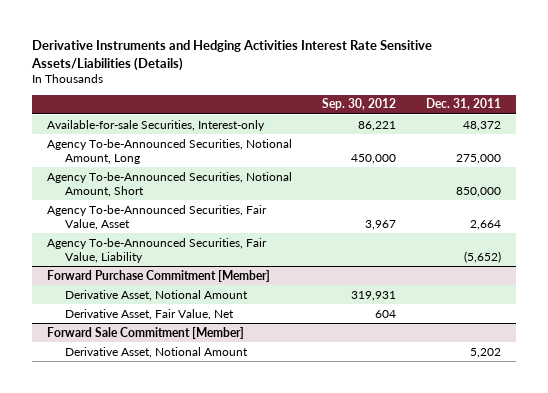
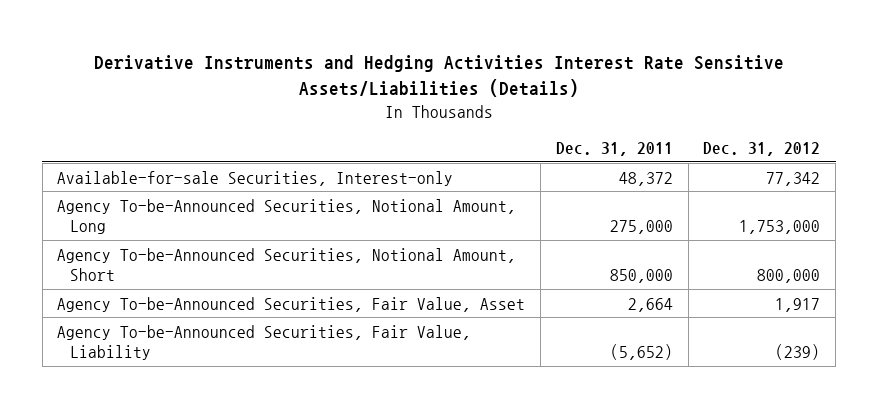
[322,98,397,111] Sep. 30, 2012 -> none
none -> [703,141,821,156] Dec. 31, 2012
[47,269,271,282] Forward Purchase Commitment [Member] -> none
[65,289,249,301] Derivative Asset, Notional Amount -> none
[65,308,235,320] Derivative Asset, Fair Value, Net -> none
[47,326,245,339] Forward Sale Commitment [Member] -> none
[65,346,249,358] Derivative Asset, Notional Amount -> none

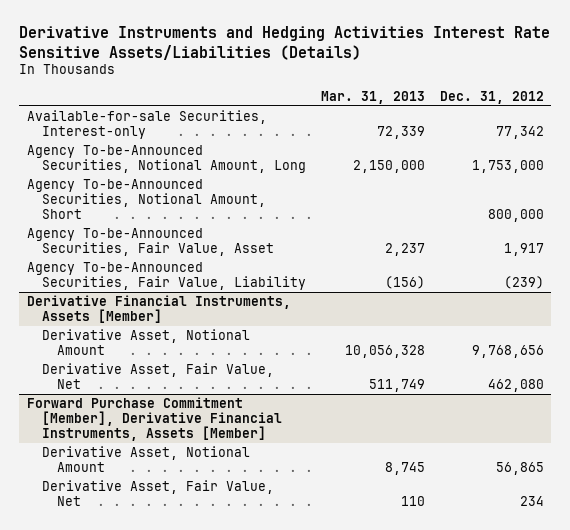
[555,141,673,156] Dec. 31, 2011 -> none
none -> [320,90,425,104] Mar. 31, 2013
none -> [26,295,291,324] Derivative Financial Instruments, Assets [Member]
none -> [41,329,250,356] Derivative Asset, Notional Amount
none -> [41,363,274,390] Derivative Asset, Fair Value, Net
none -> [26,397,282,442] Forward Purchase Commitment [Member], Derivative Financial Instruments, Assets [Member]
none -> [41,446,250,473] Derivative Asset, Notional Amount
none -> [41,480,274,507] Derivative Asset, Fair Value, Net

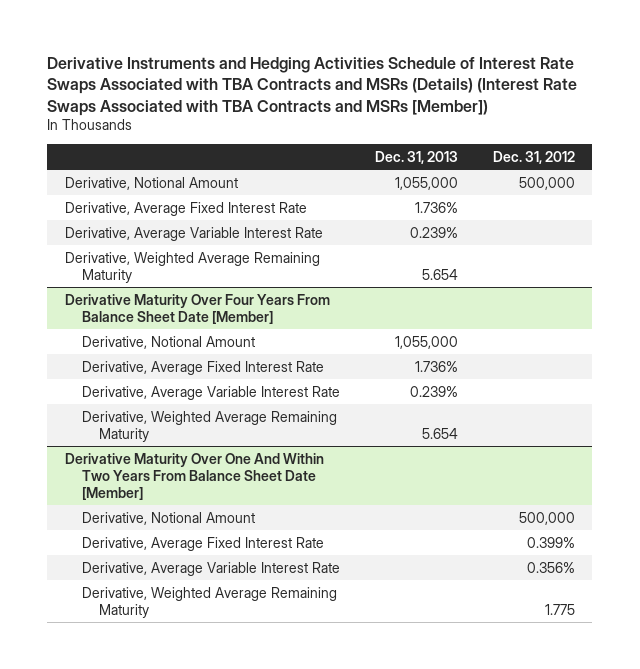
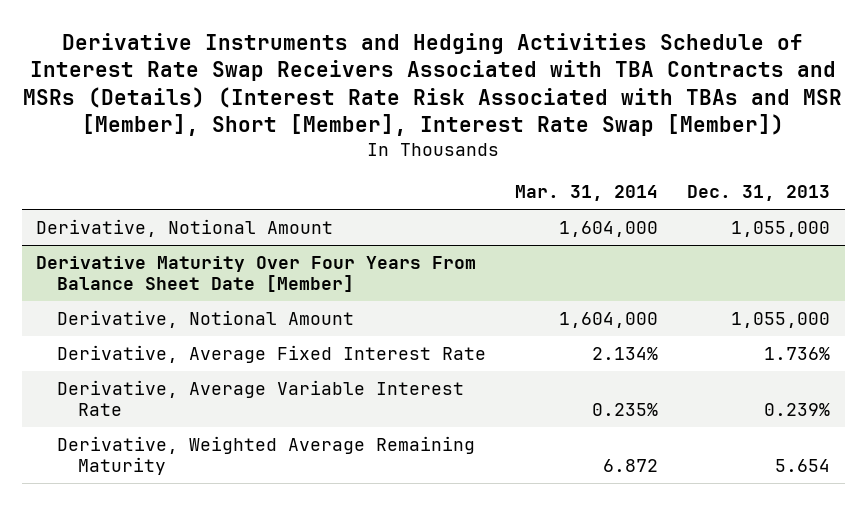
[47,56,578,116] Derivative Instruments and Hedging Activities Schedule of Interest Rate Swaps Associated with TBA Contracts and MSRs (Details) (Interest Rate Swaps Associated with TBA Contracts and MSRs [Member]) -> [23,32,843,137] Derivative Instruments and Hedging Activities Schedule of Interest Rate Swap Receivers Associated with TBA Contracts and MSRs (Details) (Interest Rate Risk Associated with TBAs and MSR [Member], Short [Member], Interest Rate Swap [Member])
[492,150,575,164] Dec. 31, 2012 -> none
none -> [515,185,659,202] Mar. 31, 2014
[64,201,307,216] Derivative, Average Fixed Interest Rate -> none
[64,226,323,241] Derivative, Average Variable Interest Rate -> none
[64,251,320,283] Derivative, Weighted Average Remaining Maturity -> none
[64,452,324,500] Derivative Maturity Over One And Within Two Years From Balance Sheet Date [Member] -> none
[81,511,255,525] Derivative, Notional Amount -> none
[81,536,324,551] Derivative, Average Fixed Interest Rate -> none
[81,561,340,576] Derivative, Average Variable Interest Rate -> none
[81,586,337,618] Derivative, Weighted Average Remaining Maturity -> none

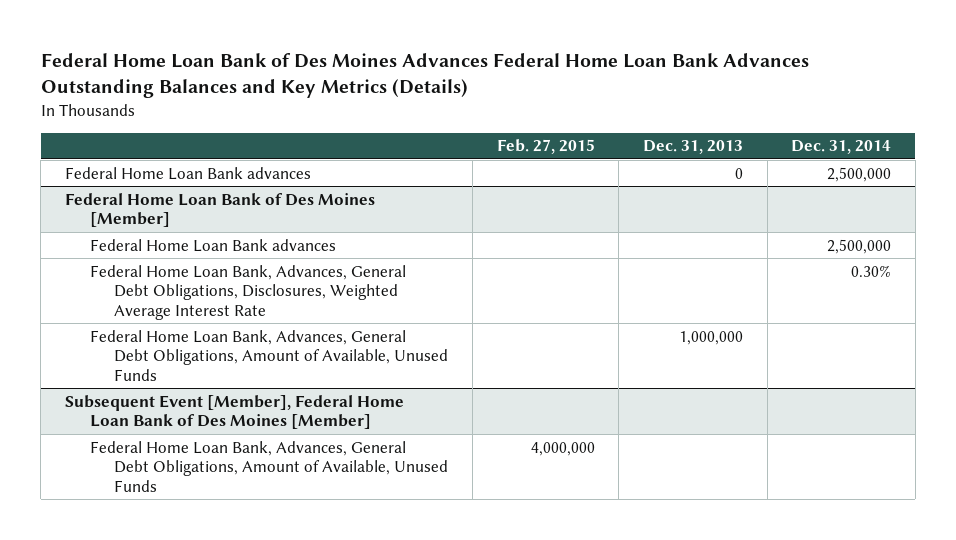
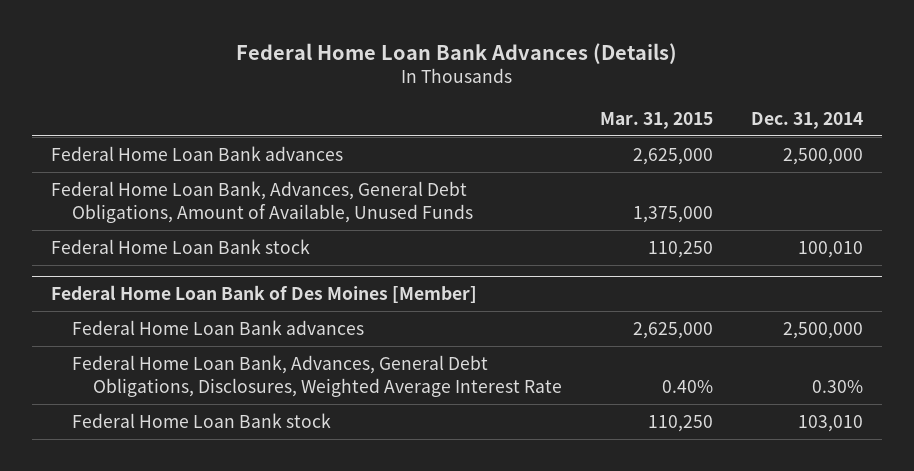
[40,52,809,99] Federal Home Loan Bank of Des Moines Advances Federal Home Loan Bank Advances Outstanding Balances and Key Metrics (Details) -> [236,42,678,64] Federal Home Loan Bank Advances (Details)
[496,139,595,155] Feb. 27, 2015 -> none
[642,140,743,155] Dec. 31, 2013 -> none
none -> [600,111,714,129] Mar. 31, 2015
none -> [51,180,474,223] Federal Home Loan Bank, Advances, General Debt Obligations, Amount of Available, Unused Funds
none -> [51,238,311,254] Federal Home Loan Bank stock
[89,329,449,381] Federal Home Loan Bank, Advances, General Debt Obligations, Amount of Available, Unused Funds -> none
[64,394,404,430] Subsequent Event [Member], Federal Home Loan Bank of Des Moines [Member] -> none
[89,440,449,492] Federal Home Loan Bank, Advances, General Debt Obligations, Amount of Available, Unused Funds -> none
none -> [72,412,332,428] Federal Home Loan Bank stock

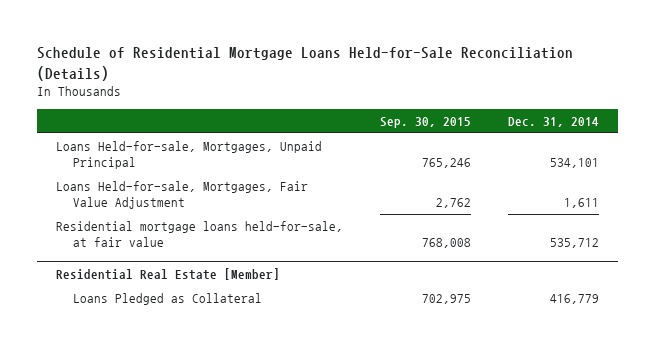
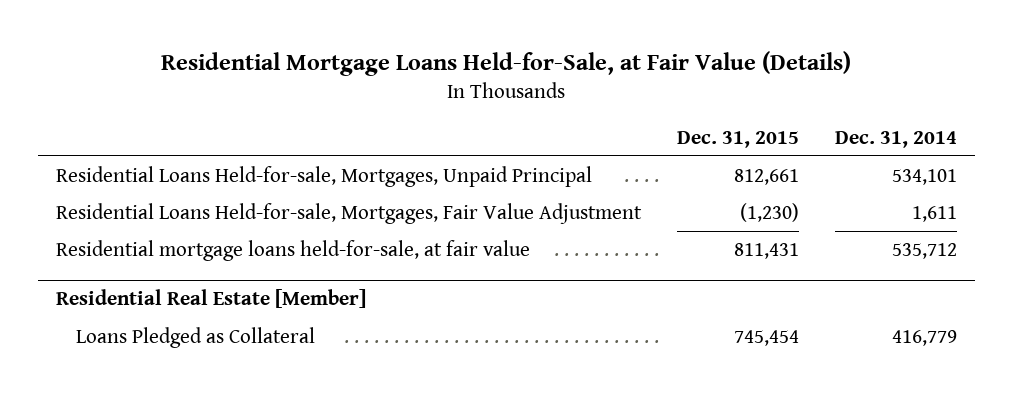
[37,47,574,81] Schedule of Residential Mortgage Loans Held-for-Sale Reconciliation (Details) -> [161,50,852,76] Residential Mortgage Loans Held-for-Sale, at Fair Value (Details)
[380,116,472,128] Sep. 30, 2015 -> none
none -> [676,130,799,148] Dec. 31, 2015
[55,141,322,169] Loans Held-for-sale, Mortgages, Unpaid Principal -> [55,166,592,188] Residential Loans Held-for-sale, Mortgages, Unpaid Principal
[55,181,308,209] Loans Held-for-sale, Mortgages, Fair Value Adjustment -> [55,203,642,225] Residential Loans Held-for-sale, Mortgages, Fair Value Adjustment

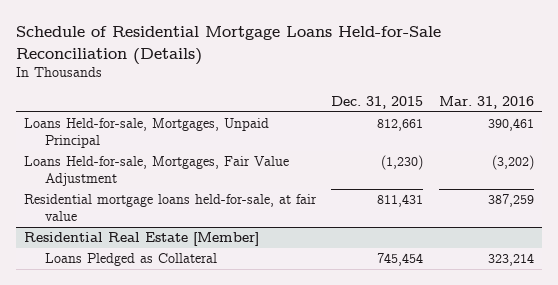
[161,50,852,76] Residential Mortgage Loans Held-for-Sale, at Fair Value (Details) -> [15,26,441,65] Schedule of Residential Mortgage Loans Held-for-Sale Reconciliation (Details)
[834,130,957,148] Dec. 31, 2014 -> none
none -> [438,96,534,110] Mar. 31, 2016
[55,166,592,188] Residential Loans Held-for-sale, Mortgages, Unpaid Principal -> [23,118,269,149] Loans Held-for-sale, Mortgages, Unpaid Principal
[55,203,642,225] Residential Loans Held-for-sale, Mortgages, Fair Value Adjustment -> [23,156,289,187] Loans Held-for-sale, Mortgages, Fair Value Adjustment

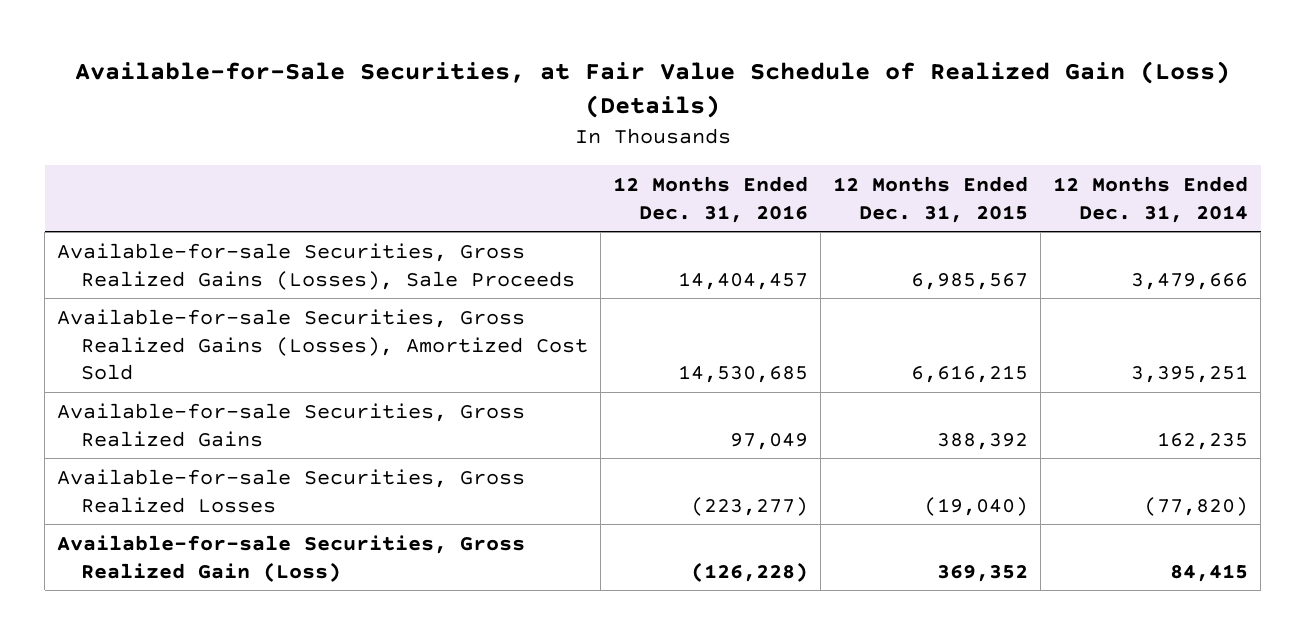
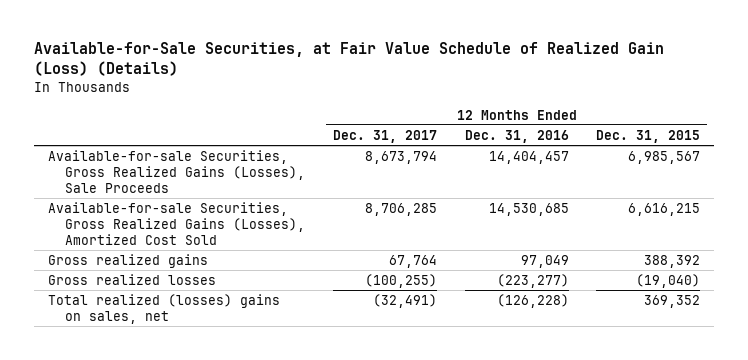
[1053,175,1249,223] 12 Months Ended Dec. 31, 2014 -> none
none -> [332,129,437,143] Dec. 31, 2017
[57,402,526,447] Available-for-sale Securities, Gross Realized Gains -> [47,253,208,268] Gross realized gains
[57,468,526,513] Available-for-sale Securities, Gross Realized Losses -> [47,273,216,285] Gross realized losses
[57,534,526,582] Available-for-sale Securities, Gross Realized Gain (Loss) -> [47,293,280,324] Total realized (losses) gains on sales, net

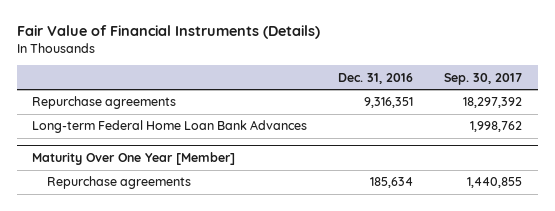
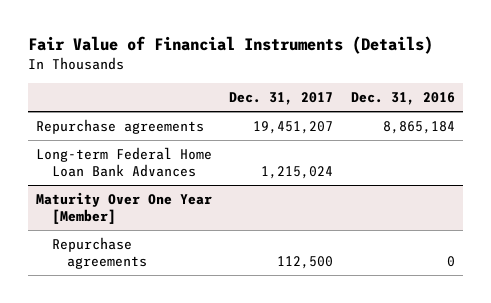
[444,72,523,85] Sep. 30, 2017 -> none
none -> [229,92,334,106] Dec. 31, 2017
[364,97,414,109] 9,316,351 -> [382,121,455,135] 8,865,184
[370,177,414,189] 185,634 -> [446,255,455,267] 0

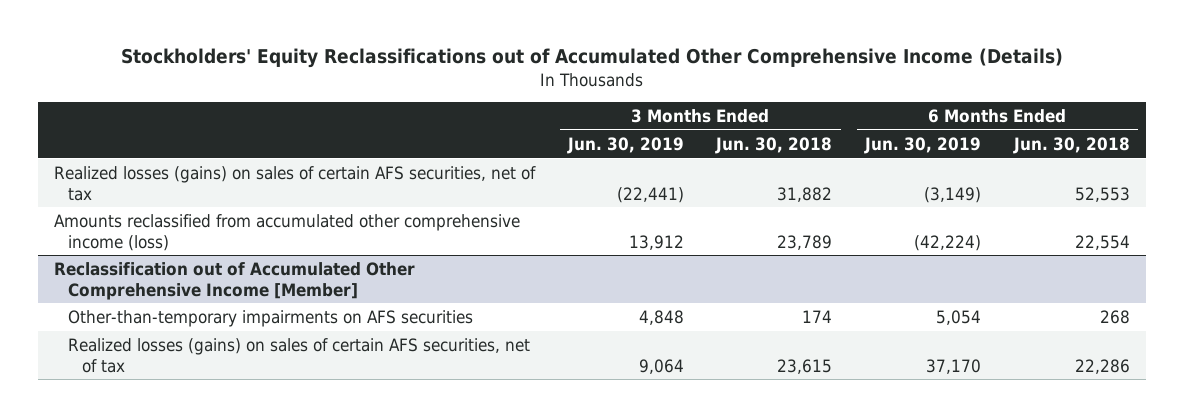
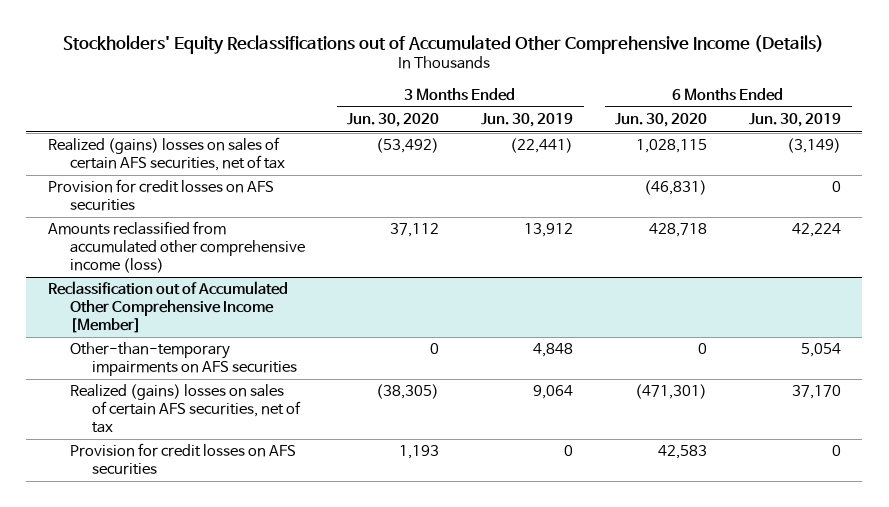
[715,136,833,154] Jun. 30, 2018 -> none
[1012,136,1130,154] Jun. 30, 2018 -> none
none -> [347,113,440,128] Jun. 30, 2020
none -> [615,113,708,128] Jun. 30, 2020
[54,165,537,201] Realized losses (gains) on sales of certain AFS securities, net of tax -> [47,137,285,172] Realized (gains) losses on sales of certain AFS securities, net of tax
none -> [47,179,274,212] Provision for credit losses on AFS securities
[914,234,982,251] (42,224) -> [792,223,842,238] 42,224
[68,337,531,373] Realized losses (gains) on sales of certain AFS securities, net of tax -> [69,384,302,434] Realized (gains) losses on sales of certain AFS securities, net of tax
none -> [69,443,296,476] Provision for credit losses on AFS securities

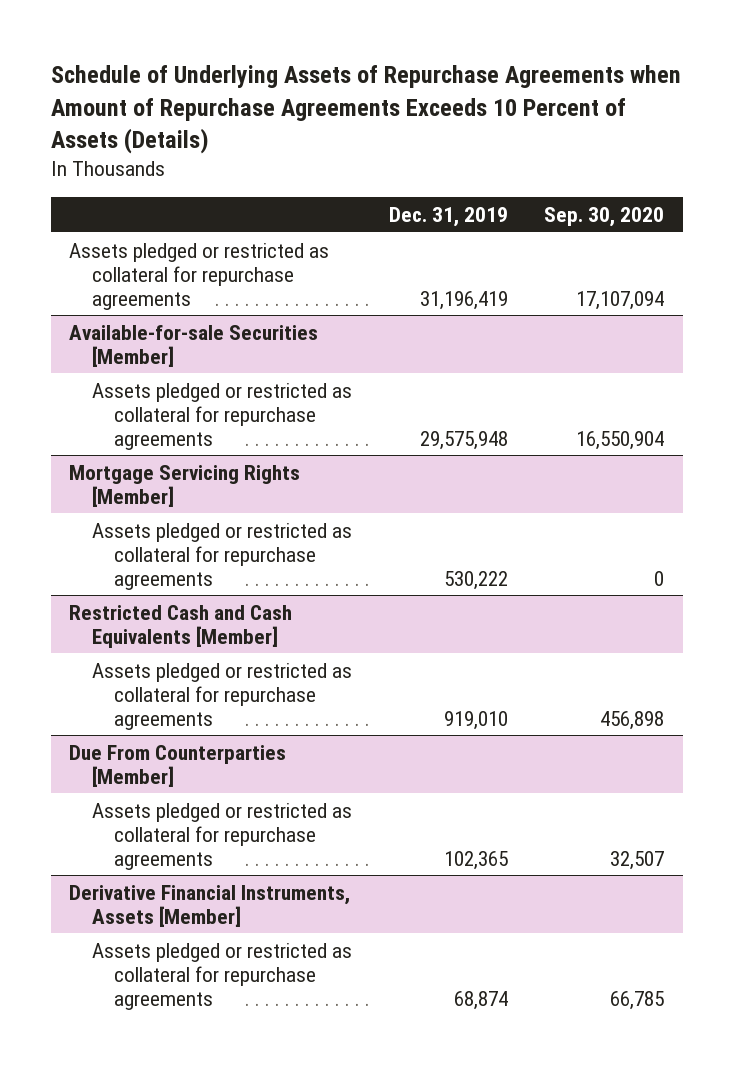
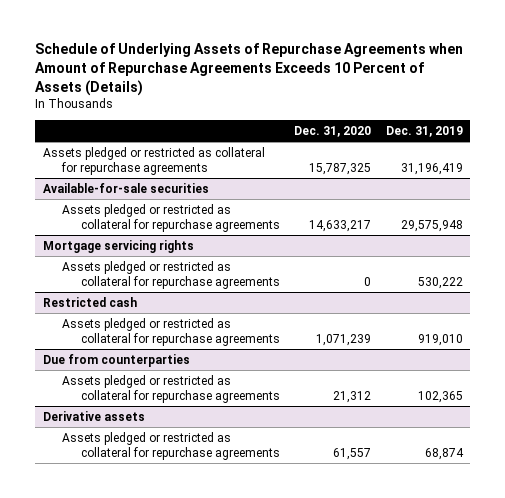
[544,206,665,227] Sep. 30, 2020 -> none
none -> [294,126,372,138] Dec. 31, 2020
[69,324,319,367] Available-for-sale Securities [Member] -> [42,182,209,193] Available-for-sale securities
[69,464,301,507] Mortgage Servicing Rights [Member] -> [42,239,194,253] Mortgage servicing rights
[69,604,293,648] Restricted Cash and Cash Equivalents [Member] -> [42,296,137,307] Restricted cash
[69,744,287,787] Due From Counterparties [Member] -> [42,353,190,367] Due from counterparties
[69,884,351,927] Derivative Financial Instruments, Assets [Member] -> [42,410,145,421] Derivative assets

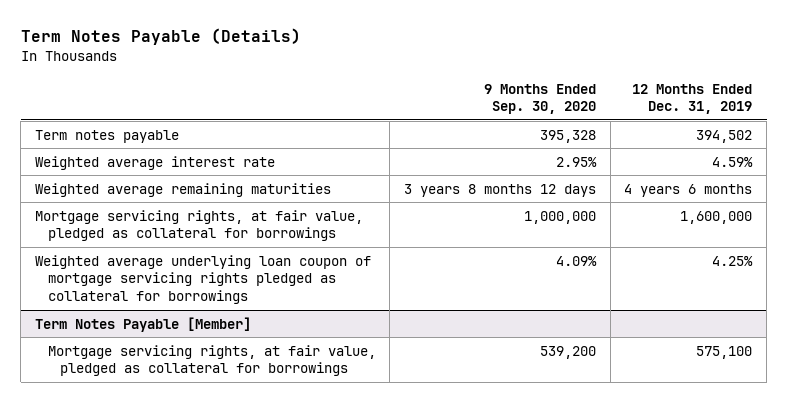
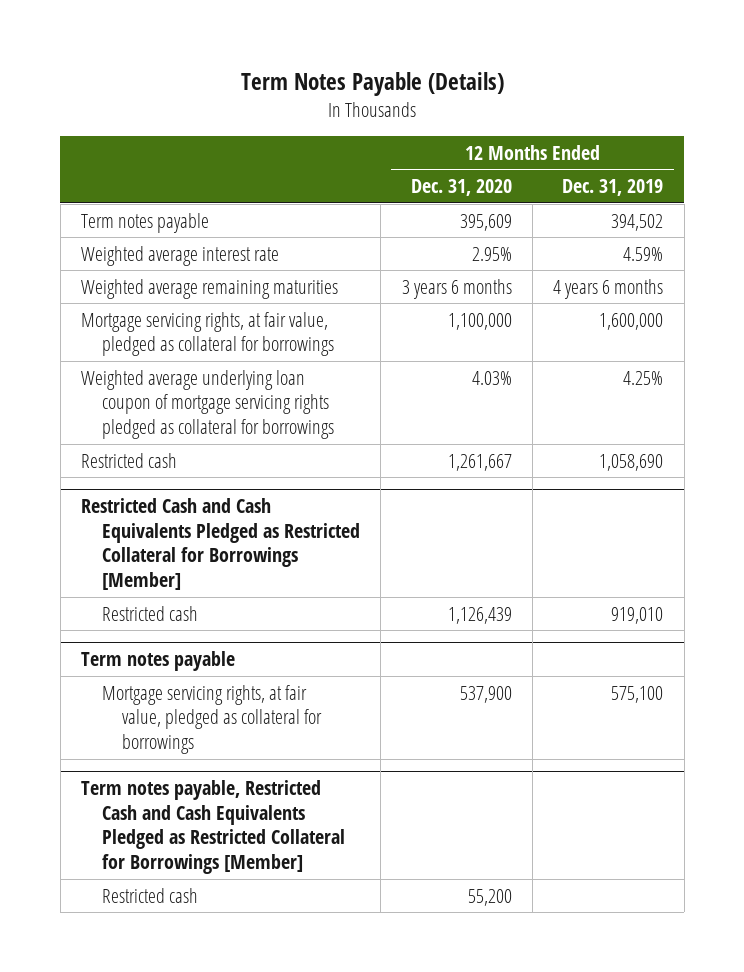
[483,83,596,115] 9 Months Ended Sep. 30, 2020 -> none
none -> [410,179,512,197] Dec. 31, 2020
none -> [80,452,177,468] Restricted cash
none -> [80,497,360,591] Restricted Cash and Cash Equivalents Pledged as Restricted Collateral for Borrowings [Member]
none -> [101,605,198,621] Restricted cash
[34,316,251,332] Term Notes Payable [Member] -> [80,650,235,671] Term notes payable
none -> [80,779,345,875] Term notes payable, Restricted Cash and Cash Equivalents Pledged as Restricted Collateral for Borrowings [Member]
none -> [101,887,198,903] Restricted cash

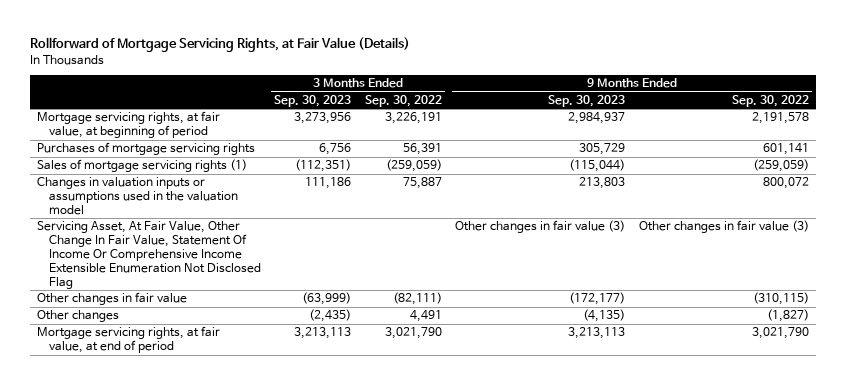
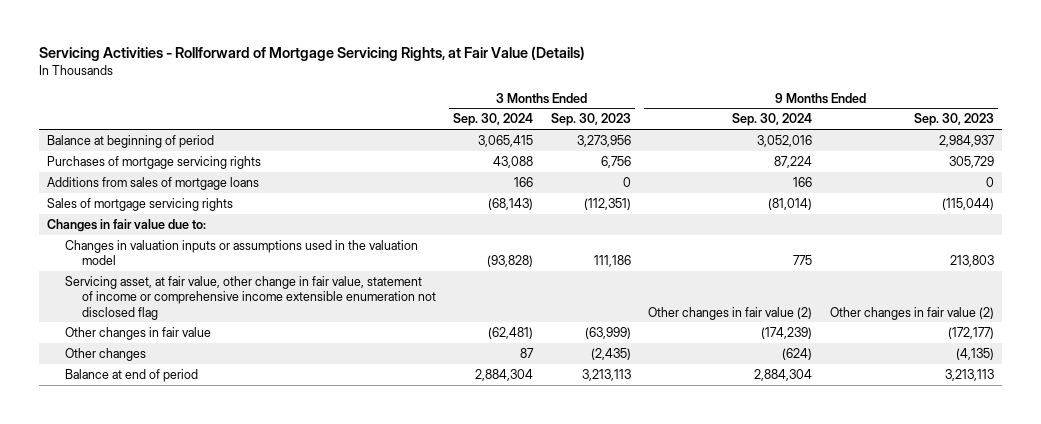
[30,37,411,53] Rollforward of Mortgage Servicing Rights, at Fair Value (Details) -> [38,46,585,62] Servicing Activities - Rollforward of Mortgage Servicing Rights, at Fair Value (Details)
[364,95,442,108] Sep. 30, 2022 -> none
[731,95,809,108] Sep. 30, 2022 -> none
none -> [453,113,534,127] Sep. 30, 2024
none -> [732,113,813,127] Sep. 30, 2024
[37,111,221,139] Mortgage servicing rights, at fair value, at beginning of period -> [47,134,215,148] Balance at beginning of period
none -> [47,176,260,190] Additions from sales of mortgage loans
[37,159,248,173] Sales of mortgage servicing rights (1) -> [47,197,234,211] Sales of mortgage servicing rights
none -> [47,218,207,232] Changes in fair value due to:
[37,221,261,289] Servicing Asset, At Fair Value, Other Change In Fair Value, Statement Of Income Or Comprehensive Income Extensible Enumeration Not Disclosed Flag -> [64,275,436,320] Servicing asset, at fair value, other change in fair value, statement of income or comprehensive income extensible enumeration not disclosed flag
[455,220,626,234] Other changes in fair value (3) -> [829,306,994,320] Other changes in fair value (2)
[37,326,221,354] Mortgage servicing rights, at fair value, at end of period -> [64,368,198,382] Balance at end of period

